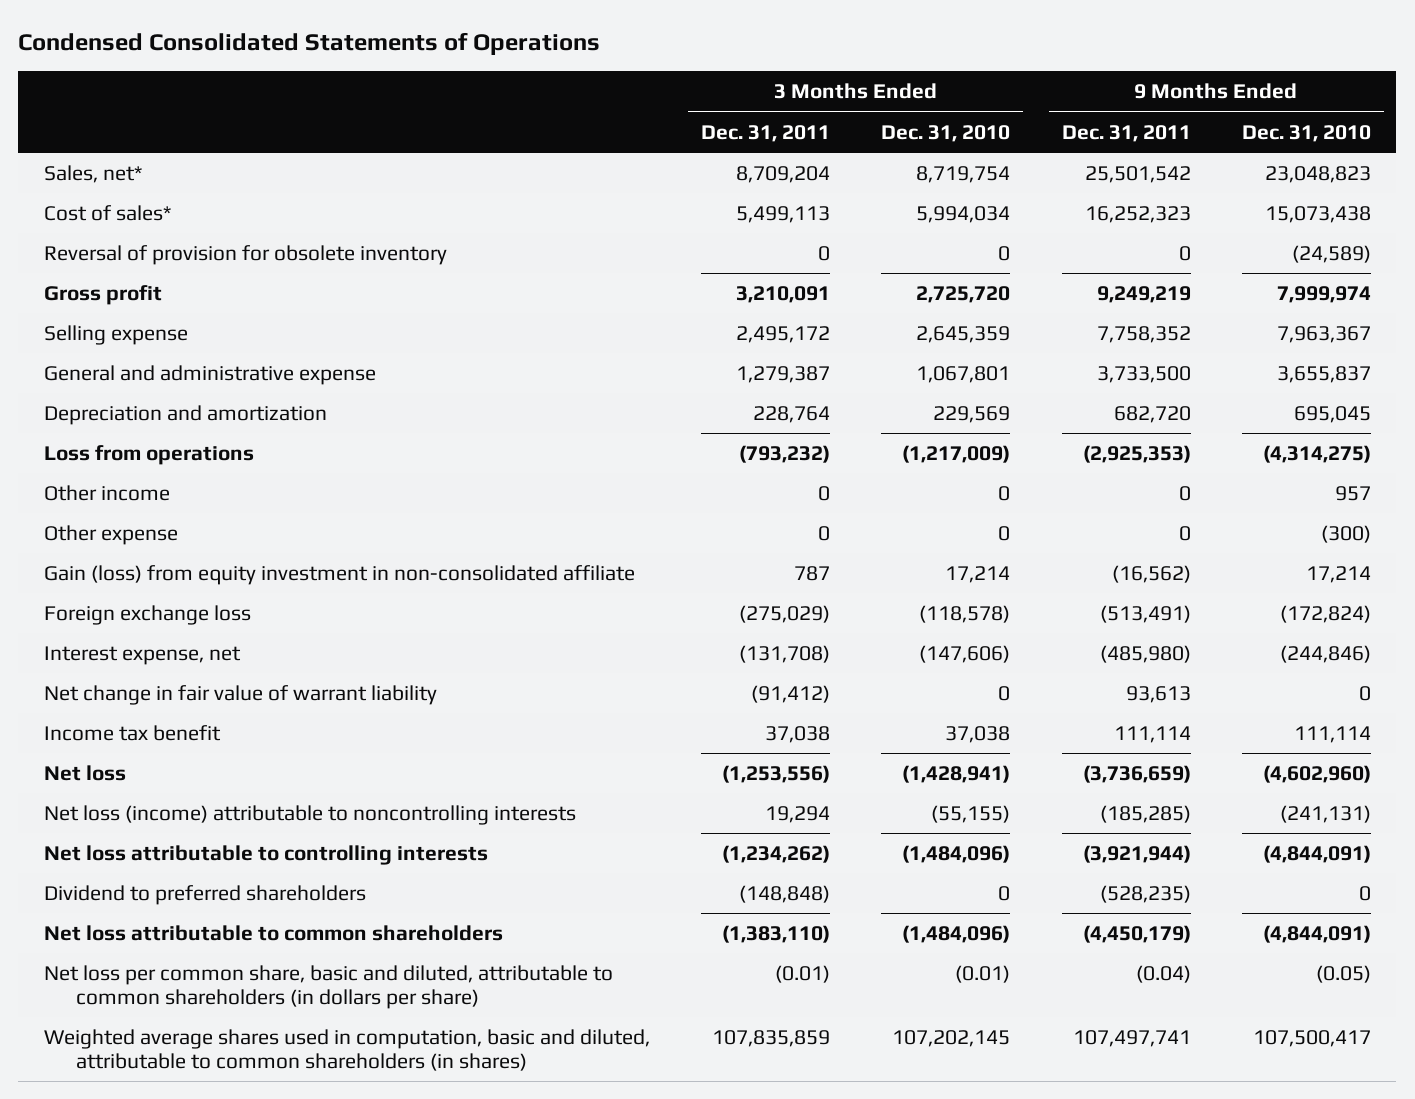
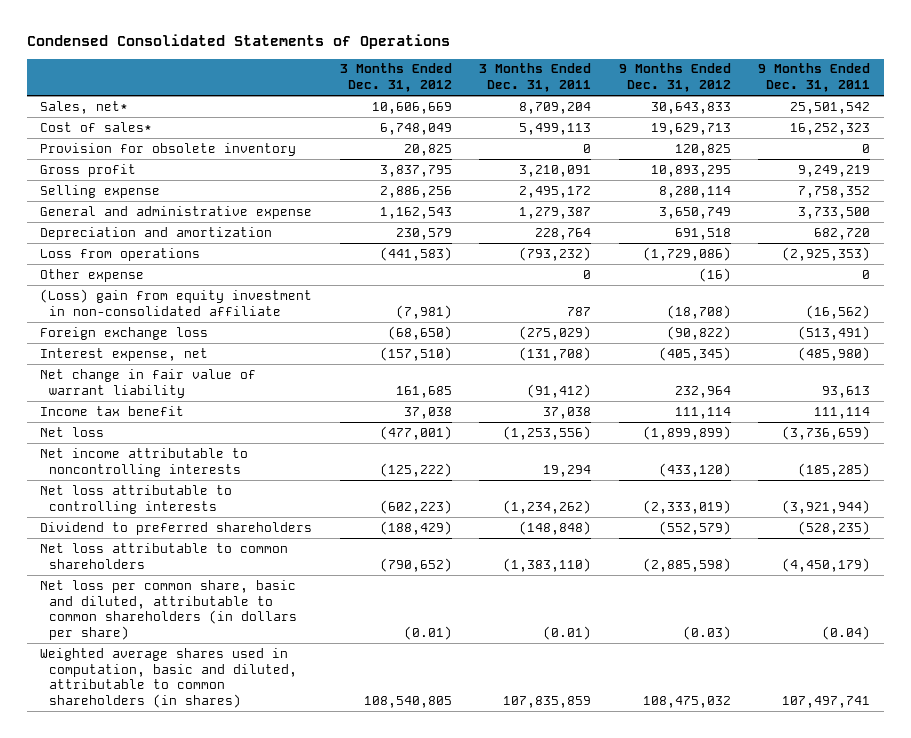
[881,124,1011,142] Dec. 31, 2010 -> none
[1241,124,1371,142] Dec. 31, 2010 -> none
none -> [339,63,452,93] 3 Months Ended Dec. 31, 2012
none -> [618,63,731,93] 9 Months Ended Dec. 31, 2012
[43,244,447,265] Reversal of provision for obsolete inventory -> [40,142,297,156] Provision for obsolete inventory
[43,484,170,501] Other income -> none
[43,564,635,585] Gain (loss) from equity investment in non-consolidated affiliate -> [40,288,313,316] (Loss) gain from equity investment in non-consolidated affiliate
[43,804,576,825] Net loss (income) attributable to noncontrolling interests -> [40,447,249,477] Net income attributable to noncontrolling interests

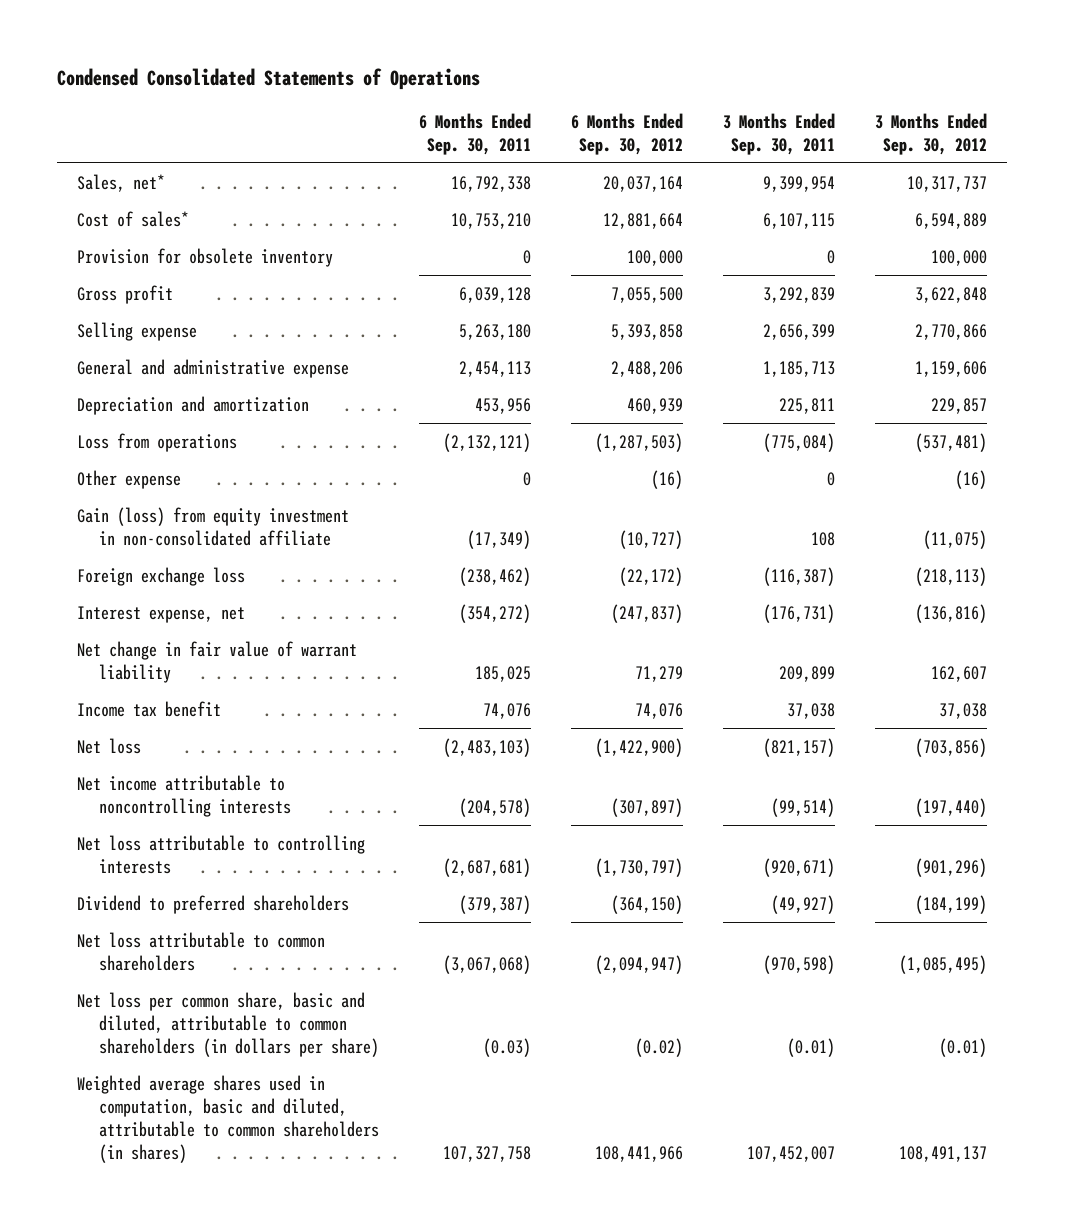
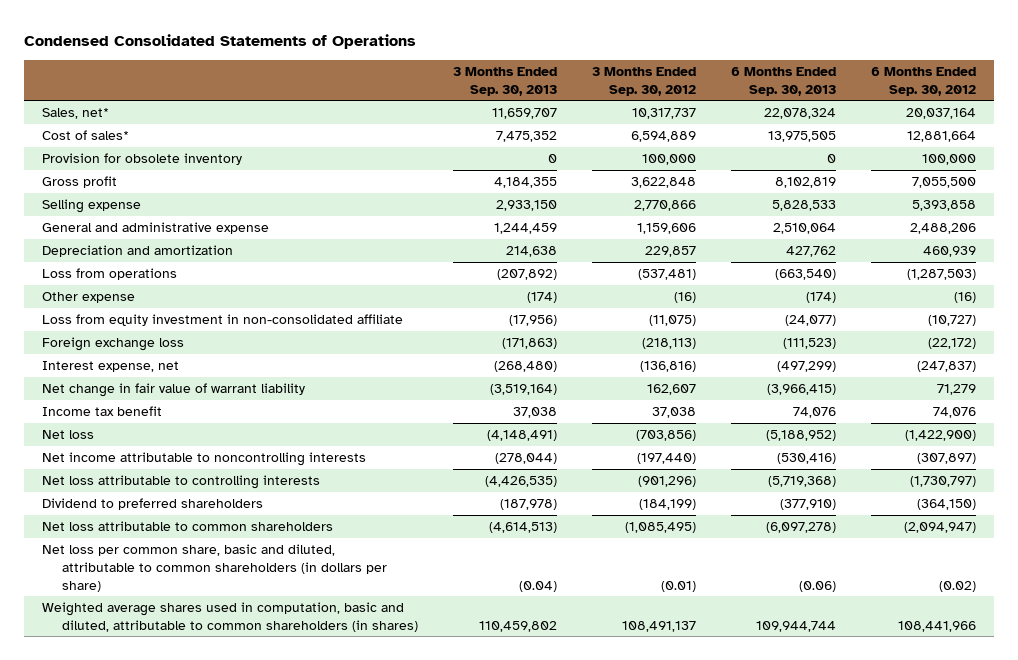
[418,112,531,155] 6 Months Ended Sep. 30, 2011 -> none
[723,112,836,155] 3 Months Ended Sep. 30, 2011 -> none
none -> [452,66,557,96] 3 Months Ended Sep. 30, 2013
none -> [730,66,836,96] 6 Months Ended Sep. 30, 2013
[77,506,350,546] Gain (loss) from equity investment in non-consolidated affiliate -> [42,314,404,327] Loss from equity investment in non-consolidated affiliate

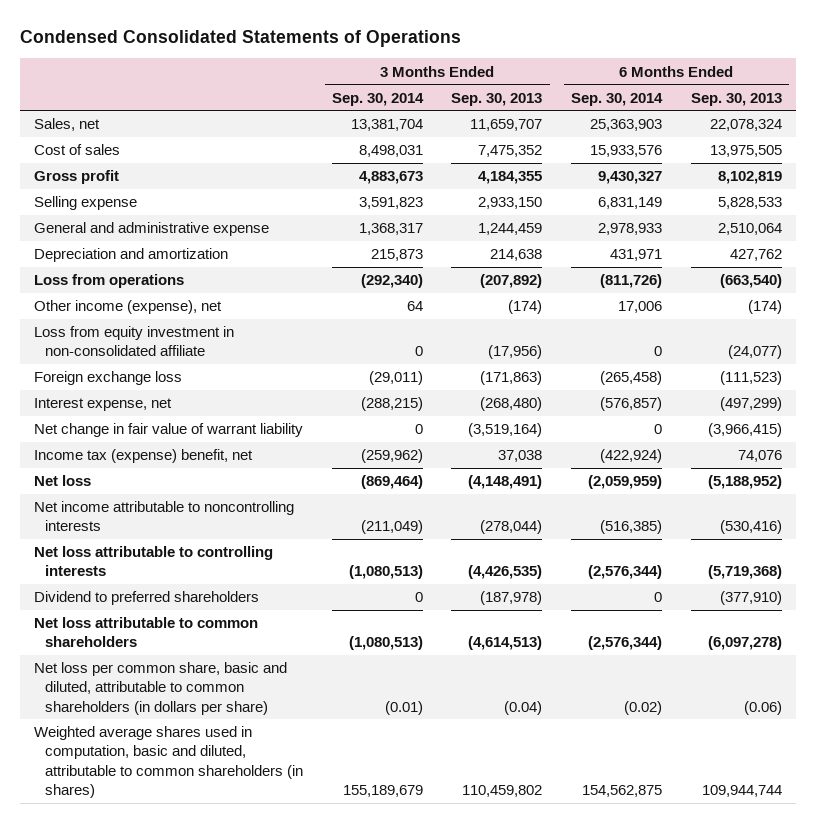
[591,66,696,96] 3 Months Ended Sep. 30, 2012 -> none
[870,66,976,96] 6 Months Ended Sep. 30, 2012 -> none
none -> [331,92,424,106] Sep. 30, 2014
none -> [570,92,663,106] Sep. 30, 2014
[42,153,243,166] Provision for obsolete inventory -> none
[42,108,110,120] Sales, net* -> [34,118,101,132] Sales, net
[42,130,130,141] Cost of sales* -> [34,144,121,156] Cost of sales
[42,292,136,304] Other expense -> [34,300,223,315] Other income (expense), net
[42,406,163,417] Income tax benefit -> [34,449,254,464] Income tax (expense) benefit, net

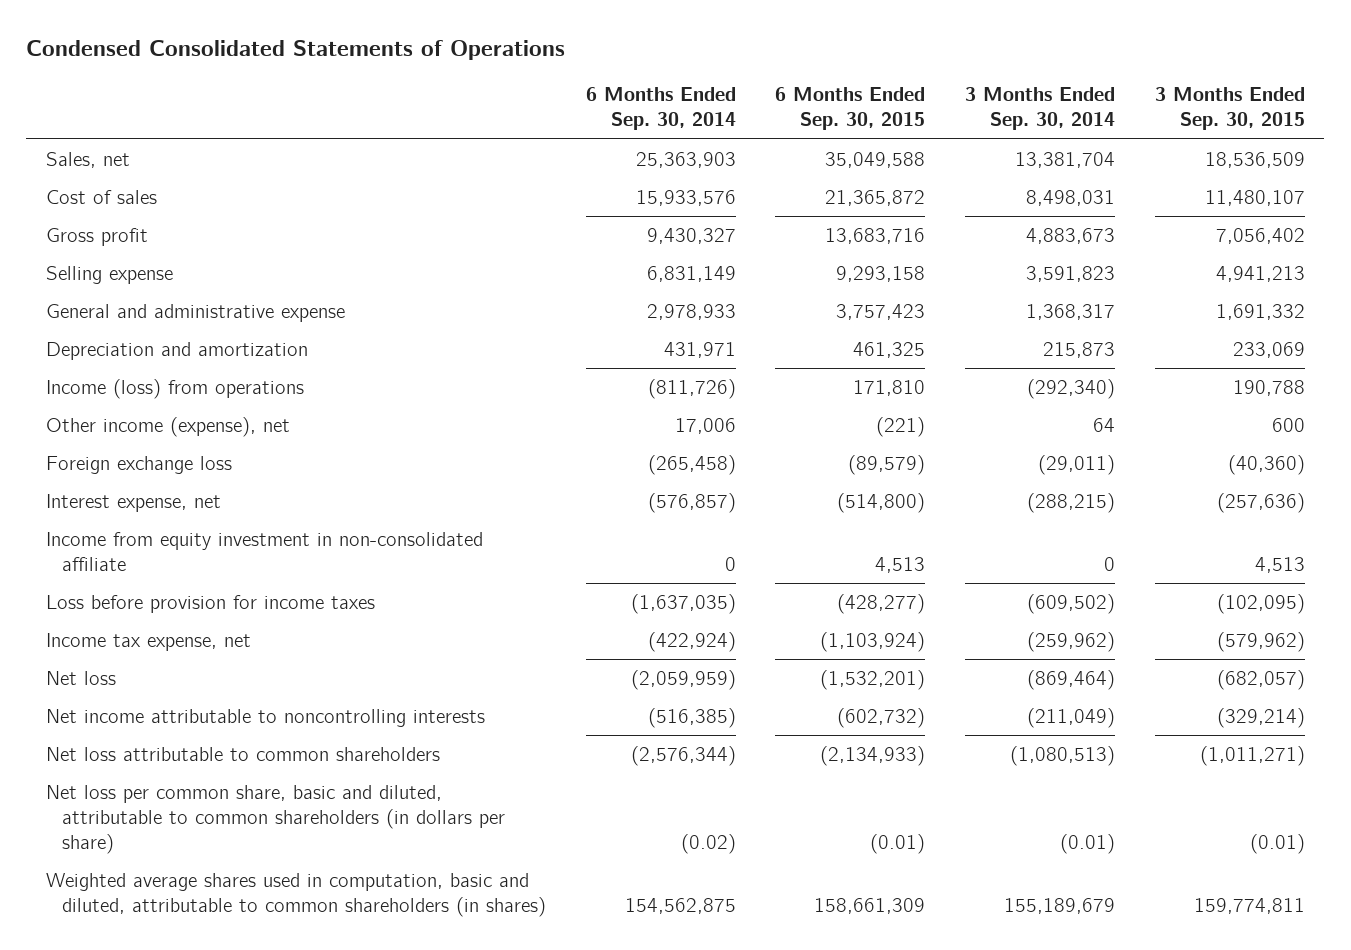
[451,92,543,106] Sep. 30, 2013 -> none
[690,92,782,106] Sep. 30, 2013 -> none
none -> [775,87,926,131] 6 Months Ended Sep. 30, 2015
none -> [1154,87,1305,131] 3 Months Ended Sep. 30, 2015
[34,274,185,289] Loss from operations -> [45,378,304,399] Income (loss) from operations
[34,326,235,357] Loss from equity investment in non-consolidated affiliate -> none
[34,423,304,438] Net change in fair value of warrant liability -> none
none -> [45,531,483,571] Income from equity investment in non-consolidated affiliate
none -> [45,594,375,613] Loss before provision for income taxes
[34,449,254,464] Income tax (expense) benefit, net -> [45,632,251,651] Income tax expense, net
[34,546,274,577] Net loss attributable to controlling interests -> none
[34,591,260,606] Dividend to preferred shareholders -> none

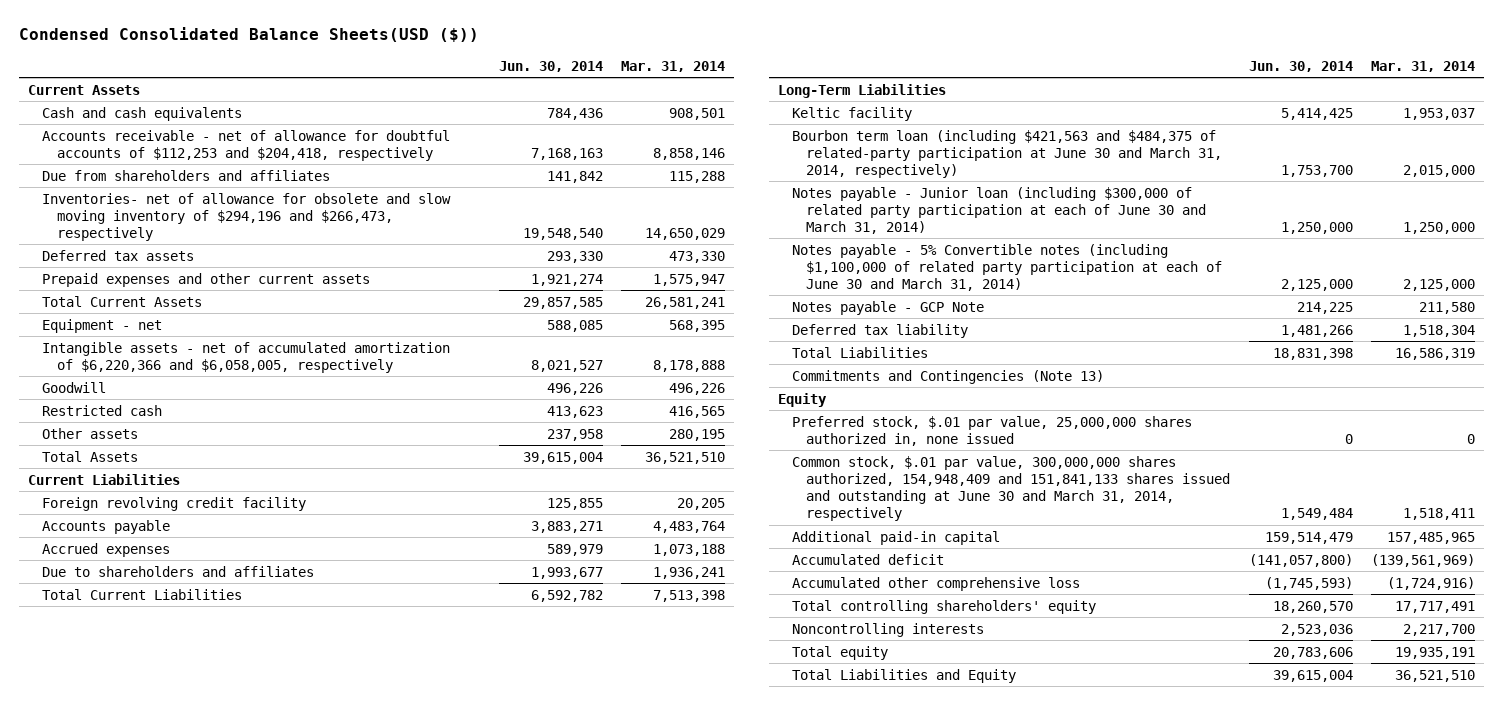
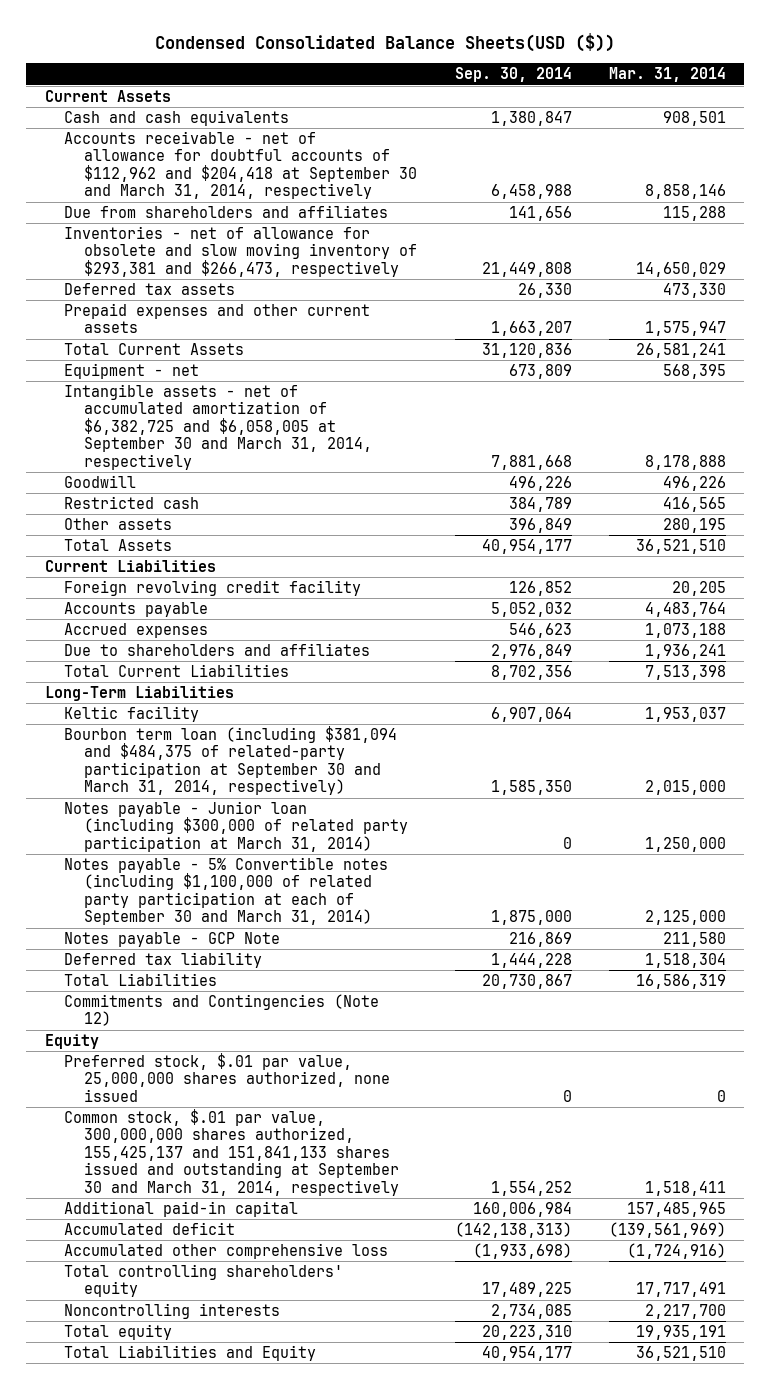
[498,60,603,72] Jun. 30, 2014 -> none
none -> [454,67,572,83] Sep. 30, 2014
[42,129,451,161] Accounts receivable - net of allowance for doubtful accounts of $112,253 and $204,418, respectively -> [64,130,418,200] Accounts receivable - net of allowance for doubtful accounts of $112,962 and $204,418 at September 30 and March 31, 2014, respectively
[42,192,452,241] Inventories- net of allowance for obsolete and slow moving inventory of $294,196 and $266,473, respectively -> [64,225,418,277] Inventories - net of allowance for obsolete and slow moving inventory of $293,381 and $266,473, respectively
[42,341,451,373] Intangible assets - net of accumulated amortization of $6,220,366 and $6,058,005, respectively -> [64,383,373,471] Intangible assets - net of accumulated amortization of $6,382,725 and $6,058,005 at September 30 and March 31, 2014, respectively
[792,129,1223,178] Bourbon term loan (including $421,563 and $484,375 of related-party participation at June 30 and March 31, 2014, respectively) -> [64,725,398,796] Bourbon term loan (including $381,094 and $484,375 of related-party participation at September 30 and March 31, 2014, respectively)
[792,186,1207,234] Notes payable - Junior loan (including $300,000 of related party participation at each of June 30 and March 31, 2014) -> [64,800,409,852] Notes payable - Junior loan (including $300,000 of related party participation at March 31, 2014)
[792,243,1223,291] Notes payable - 5% Convertible notes (including $1,100,000 of related party participation at each of June 30 and March 31, 2014) -> [64,856,389,926] Notes payable - 5% Convertible notes (including $1,100,000 of related party participation at each of September 30 and March 31, 2014)
[792,369,1105,384] Commitments and Contingencies (Note 13) -> [64,993,380,1027] Commitments and Contingencies (Note 12)
[792,415,1193,446] Preferred stock, $.01 par value, 25,000,000 shares authorized in, none issued -> [64,1052,391,1102] Preferred stock, $.01 par value, 25,000,000 shares authorized, none issued
[792,455,1231,522] Common stock, $.01 par value, 300,000,000 shares authorized, 154,948,409 and 151,841,133 shares issued and outstanding at June 30 and March 31, 2014, respectively -> [64,1108,400,1197] Common stock, $.01 par value, 300,000,000 shares authorized, 155,425,137 and 151,841,133 shares issued and outstanding at September 30 and March 31, 2014, respectively

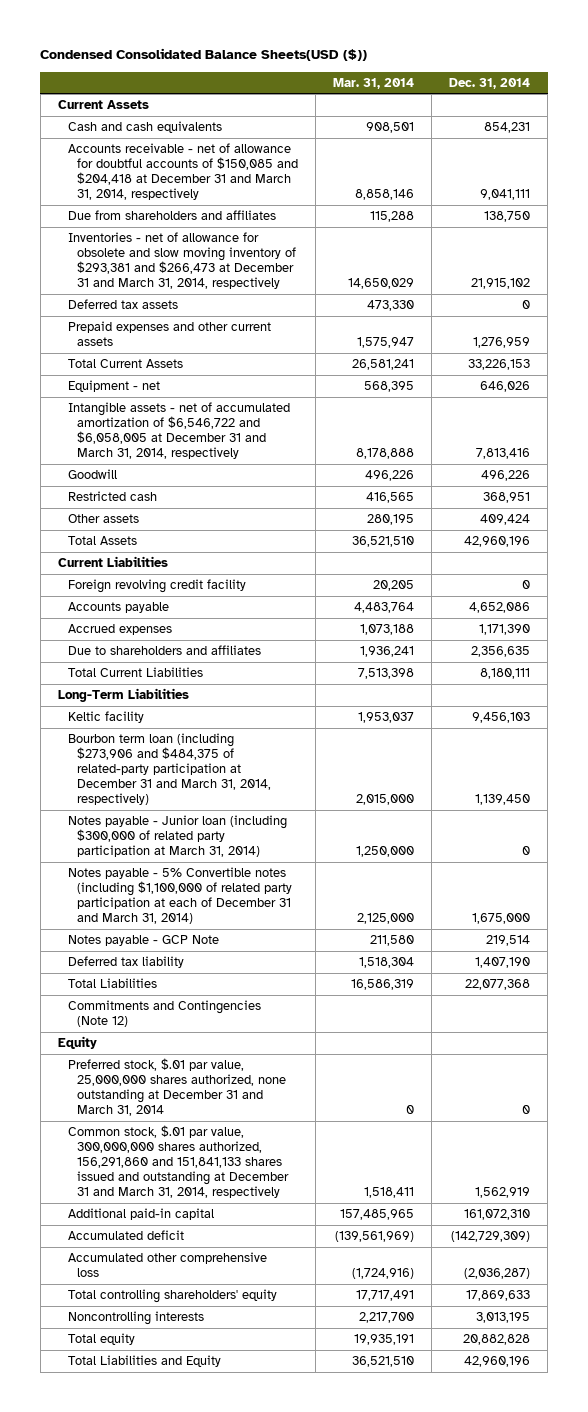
[454,67,572,83] Sep. 30, 2014 -> none
none -> [449,77,531,89] Dec. 31, 2014
[64,130,418,200] Accounts receivable - net of allowance for doubtful accounts of $112,962 and $204,418 at September 30 and March 31, 2014, respectively -> [67,142,299,201] Accounts receivable - net of allowance for doubtful accounts of $150,085 and $204,418 at December 31 and March 31, 2014, respectively
[64,225,418,277] Inventories - net of allowance for obsolete and slow moving inventory of $293,381 and $266,473, respectively -> [67,231,297,290] Inventories - net of allowance for obsolete and slow moving inventory of $293,381 and $266,473 at December 31 and March 31, 2014, respectively
[64,383,373,471] Intangible assets - net of accumulated amortization of $6,382,725 and $6,058,005 at September 30 and March 31, 2014, respectively -> [67,401,290,460] Intangible assets - net of accumulated amortization of $6,546,722 and $6,058,005 at December 31 and March 31, 2014, respectively
[64,725,398,796] Bourbon term loan (including $381,094 and $484,375 of related-party participation at September 30 and March 31, 2014, respectively) -> [67,732,272,806] Bourbon term loan (including $273,906 and $484,375 of related-party participation at December 31 and March 31, 2014, respectively)
[64,856,389,926] Notes payable - 5% Convertible notes (including $1,100,000 of related party participation at each of September 30 and March 31, 2014) -> [67,866,293,925] Notes payable - 5% Convertible notes (including $1,100,000 of related party participation at each of December 31 and March 31, 2014)
[64,1052,391,1102] Preferred stock, $.01 par value, 25,000,000 shares authorized, none issued -> [67,1057,287,1117] Preferred stock, $.01 par value, 25,000,000 shares authorized, none outstanding at December 31 and March 31, 2014
[64,1108,400,1197] Common stock, $.01 par value, 300,000,000 shares authorized, 155,425,137 and 151,841,133 shares issued and outstanding at September 30 and March 31, 2014, respectively -> [67,1124,290,1199] Common stock, $.01 par value, 300,000,000 shares authorized, 156,291,860 and 151,841,133 shares issued and outstanding at December 31 and March 31, 2014, respectively

